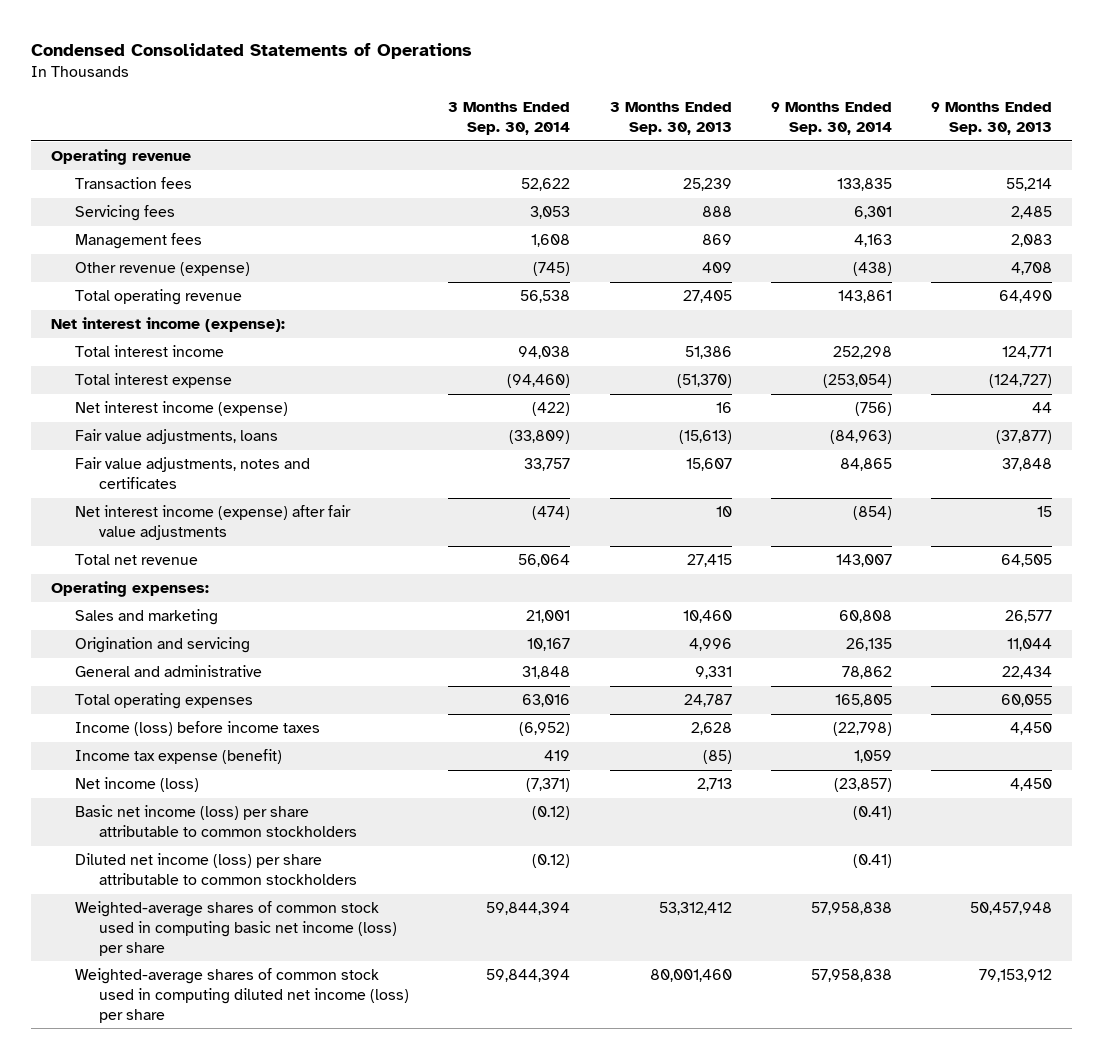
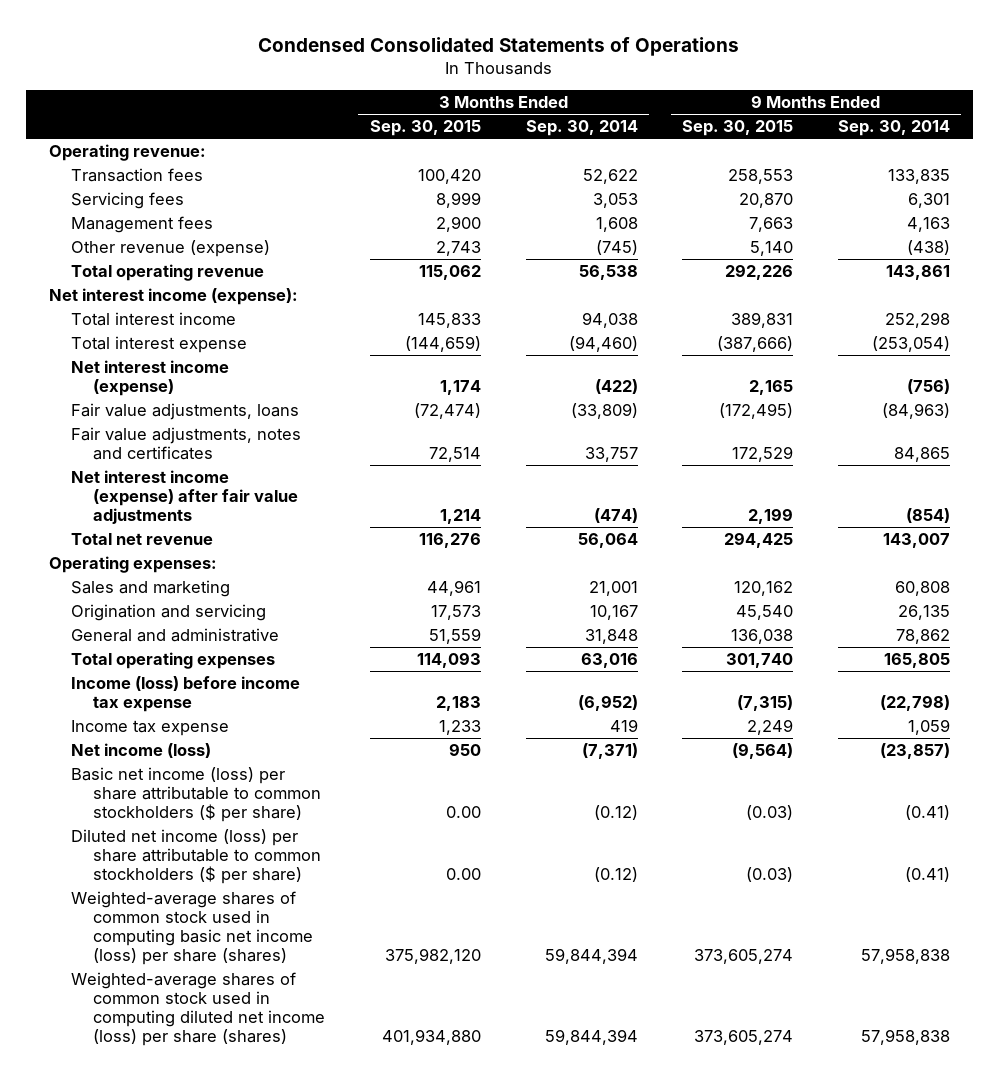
[609,102,732,135] 3 Months Ended Sep. 30, 2013 -> none
[930,102,1052,135] 9 Months Ended Sep. 30, 2013 -> none
none -> [369,120,481,137] Sep. 30, 2015
none -> [682,120,794,137] Sep. 30, 2015
[50,149,191,166] Operating revenue -> [48,143,206,161] Operating revenue:
[74,721,320,737] Income (loss) before income taxes -> [70,675,300,713] Income (loss) before income tax expense
[74,749,282,765] Income tax expense (benefit) -> [70,719,229,736] Income tax expense
[74,805,358,838] Basic net income (loss) per share attributable to common stockholders -> [70,766,321,823] Basic net income (loss) per share attributable to common stockholders ($ per share)
[74,853,358,886] Diluted net income (loss) per share attributable to common stockholders -> [70,828,321,885] Diluted net income (loss) per share attributable to common stockholders ($ per share)
[74,901,398,956] Weighted-average shares of common stock used in computing basic net income (loss) per share -> [70,890,313,966] Weighted-average shares of common stock used in computing basic net income (loss) per share (shares)
[74,968,410,1023] Weighted-average shares of common stock used in computing diluted net income (loss) per share -> [70,971,325,1047] Weighted-average shares of common stock used in computing diluted net income (loss) per share (shares)

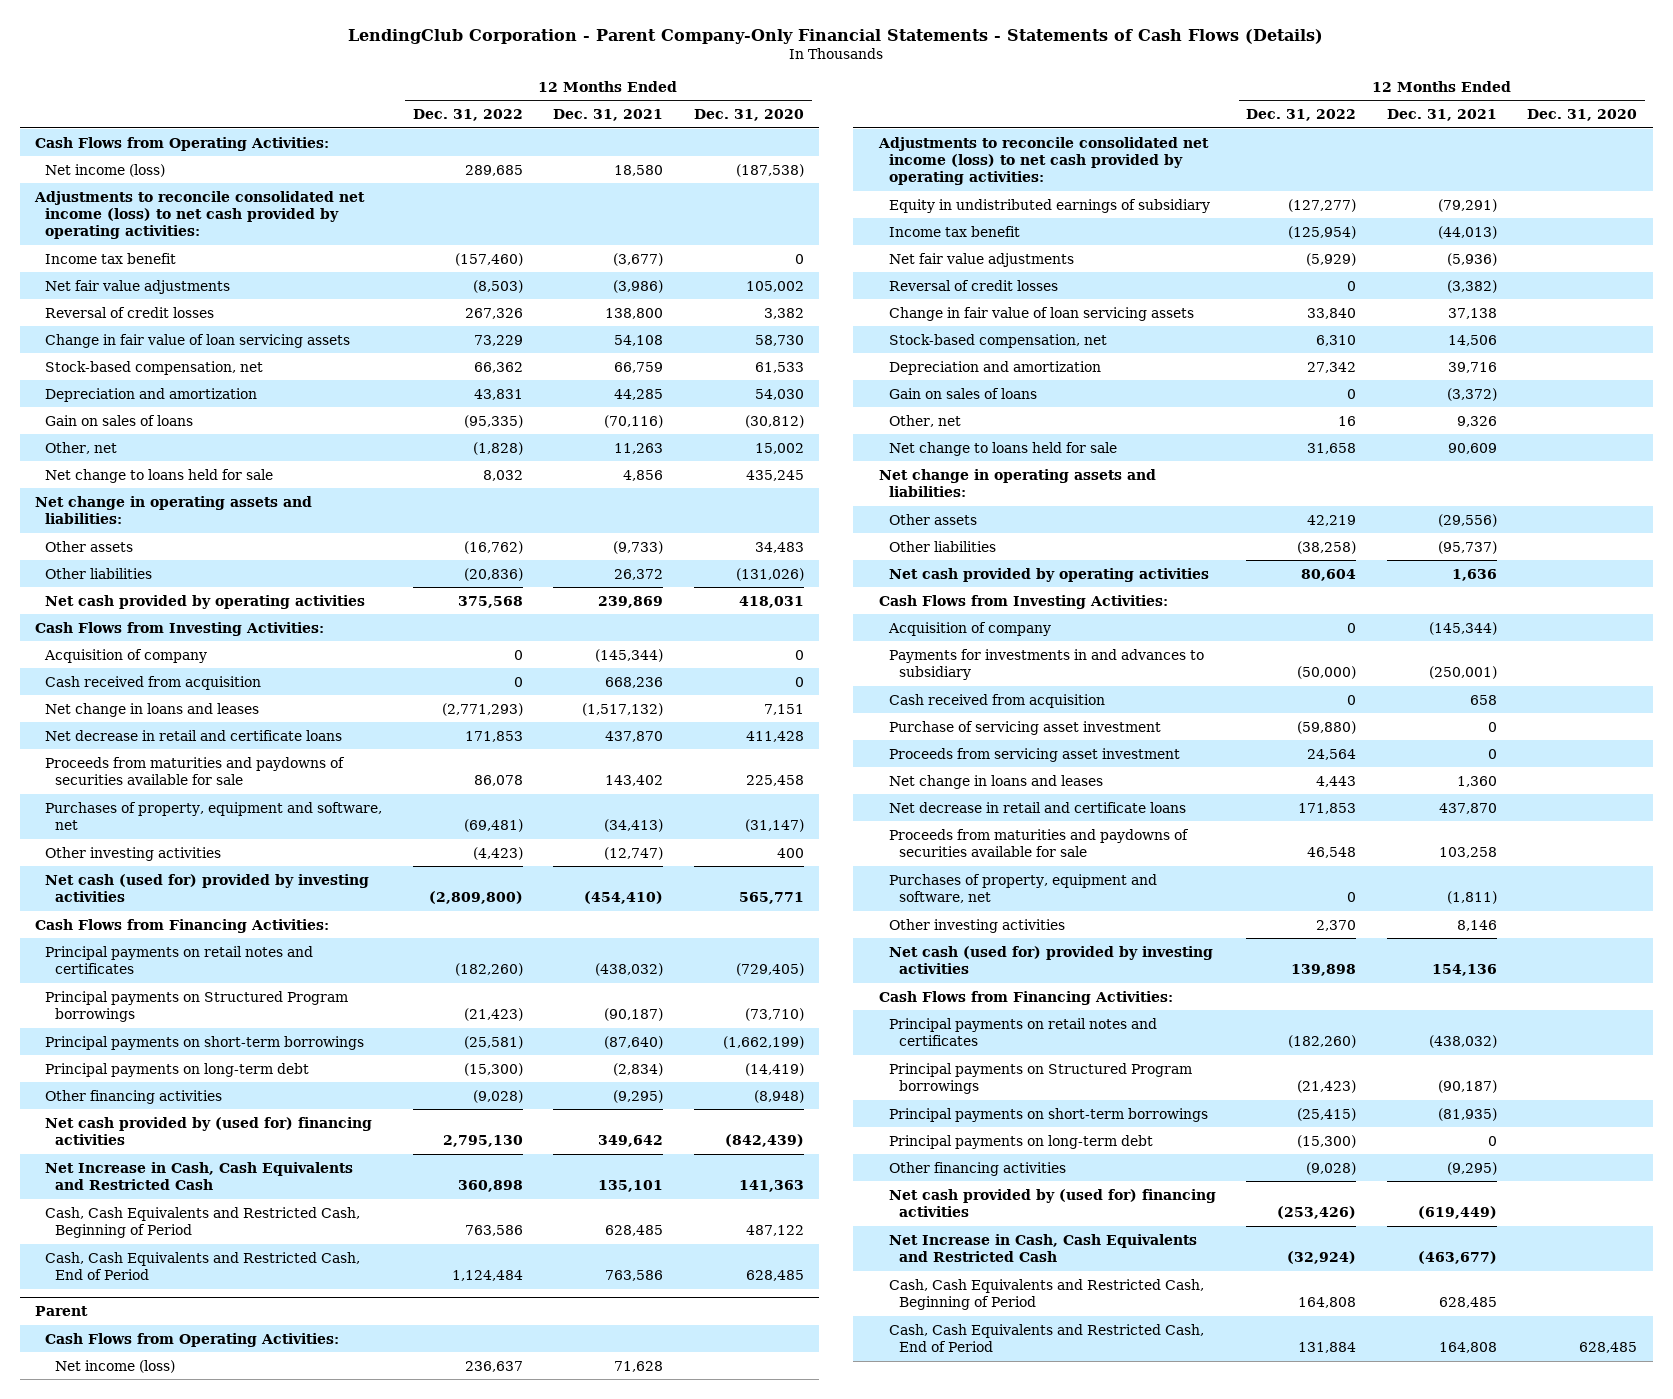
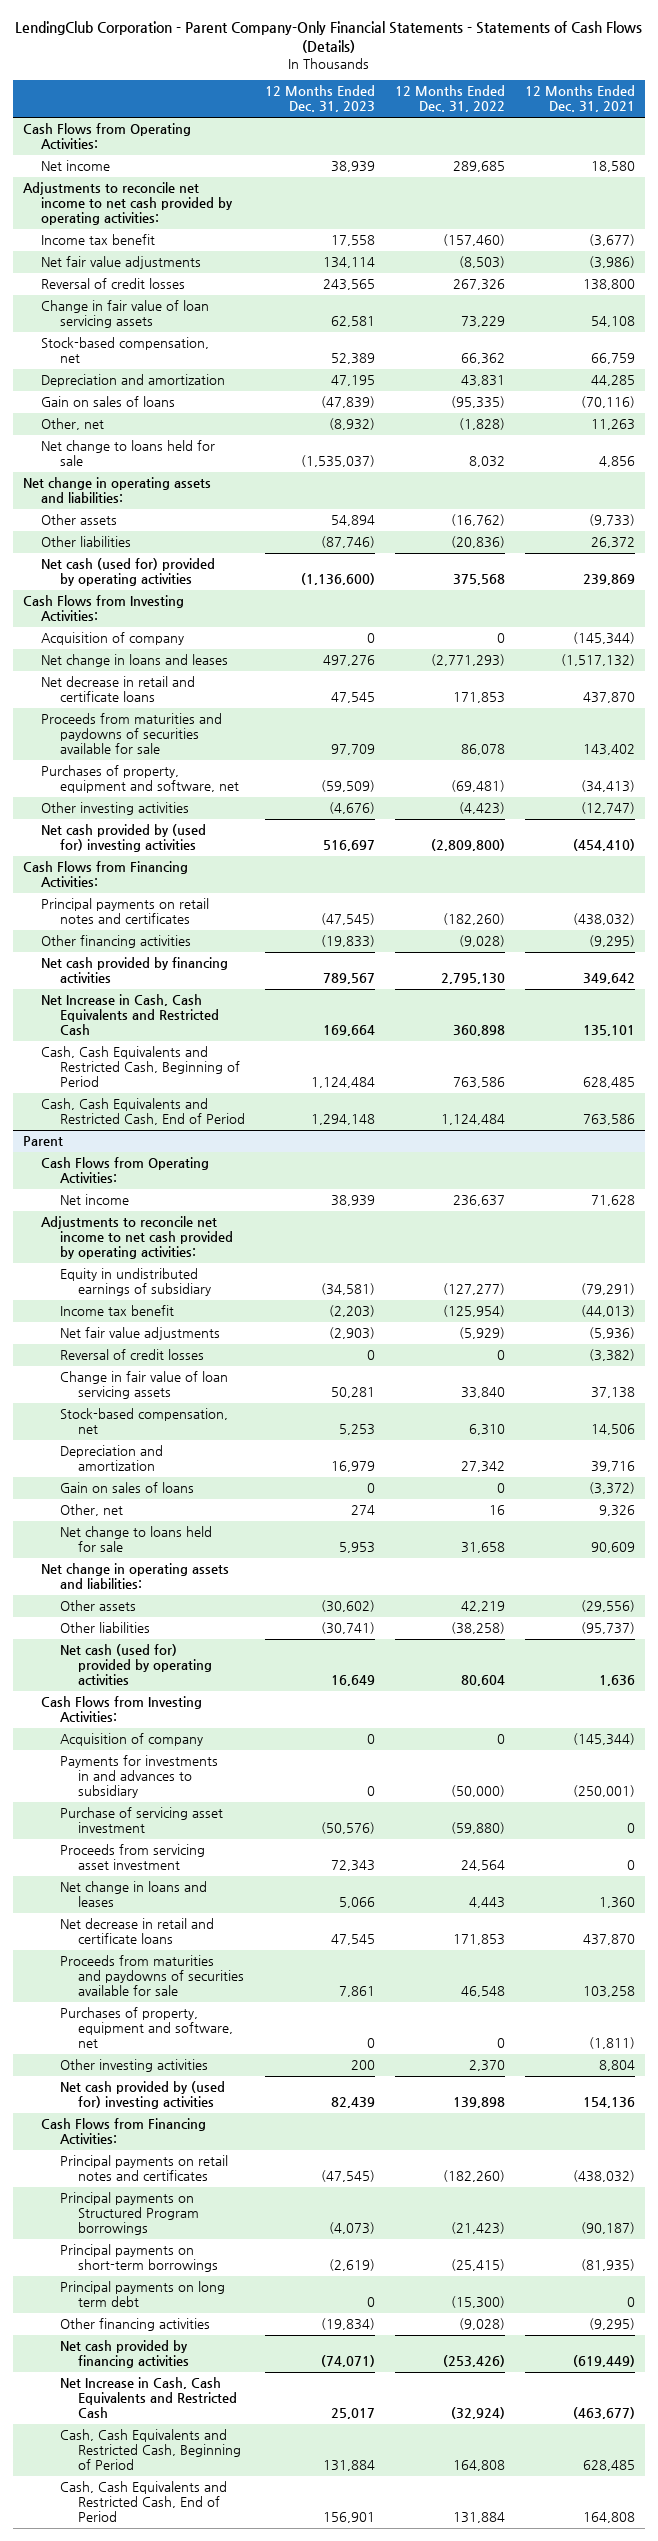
[693,108,804,121] Dec. 31, 2020 -> none
none -> [264,85,375,113] 12 Months Ended Dec. 31, 2023
[45,163,166,177] Net income (loss) -> [41,160,111,172] Net income
[34,190,366,240] Adjustments to reconcile consolidated net income (loss) to net cash provided by operating activities: -> [22,182,234,226] Adjustments to reconcile net income to net cash provided by operating activities:
[45,594,366,609] Net cash provided by operating activities -> [41,558,216,587] Net cash (used for) provided by operating activities
[45,675,262,690] Cash received from acquisition -> none
[45,873,370,903] Net cash (used for) provided by investing activities -> [41,824,207,853] Net cash provided by (used for) investing activities
[45,990,349,1023] Principal payments on Structured Program borrowings -> none
[45,1035,365,1050] Principal payments on short-term borrowings -> none
[45,1062,310,1077] Principal payments on long-term debt -> none
[45,1116,373,1146] Net cash provided by (used for) financing activities -> [41,957,229,984] Net cash provided by financing activities
[55,1359,176,1373] Net income (loss) -> [59,1194,129,1206] Net income
[877,136,1209,186] Adjustments to reconcile consolidated net income (loss) to net cash provided by operating activities: -> [41,1216,233,1260] Adjustments to reconcile net income to net cash provided by operating activities:
[888,567,1209,582] Net cash provided by operating activities -> [59,1644,213,1686] Net cash (used for) provided by operating activities
[888,693,1105,708] Cash received from acquisition -> none
[1456,919,1497,931] 8,146 -> [599,2060,636,2072] 8,804
[888,945,1213,975] Net cash (used for) provided by investing activities -> [59,2081,225,2110] Net cash provided by (used for) investing activities
[888,1134,1153,1149] Principal payments on long-term debt -> [59,2281,225,2308] Principal payments on long term debt
[888,1188,1216,1218] Net cash provided by (used for) financing activities -> [59,2340,190,2369] Net cash provided by financing activities

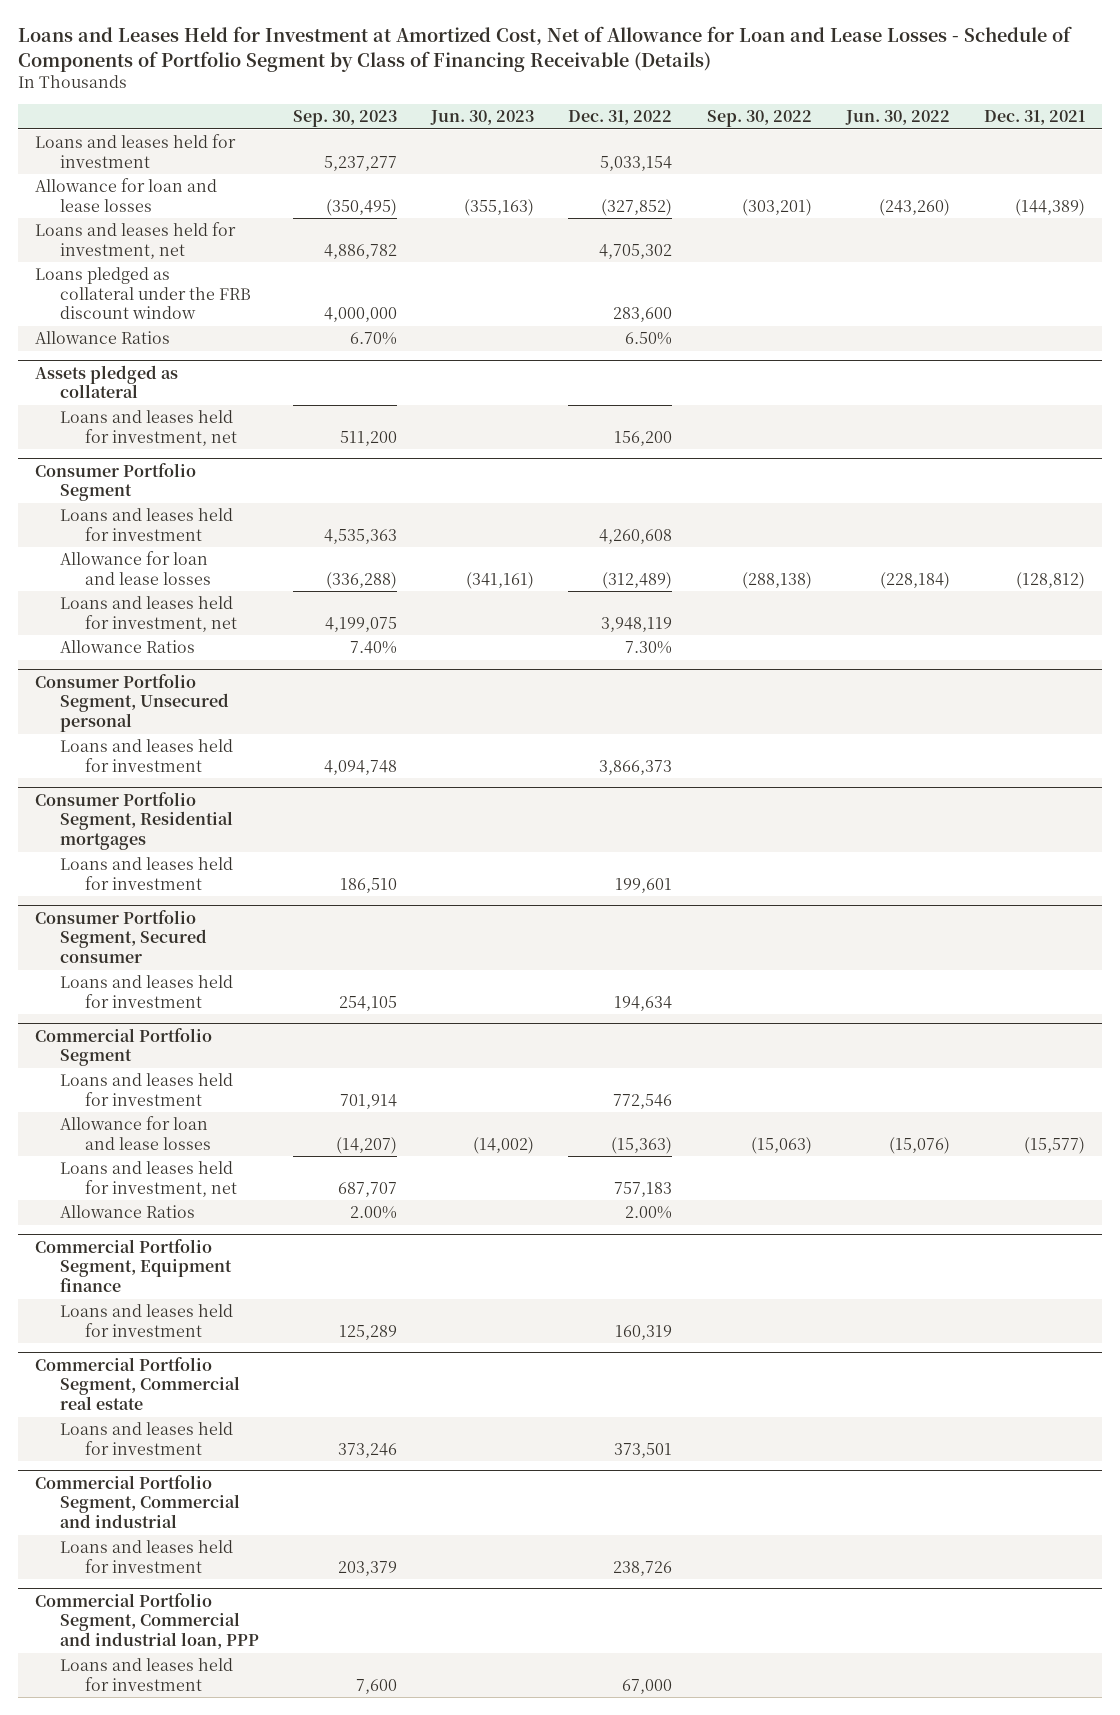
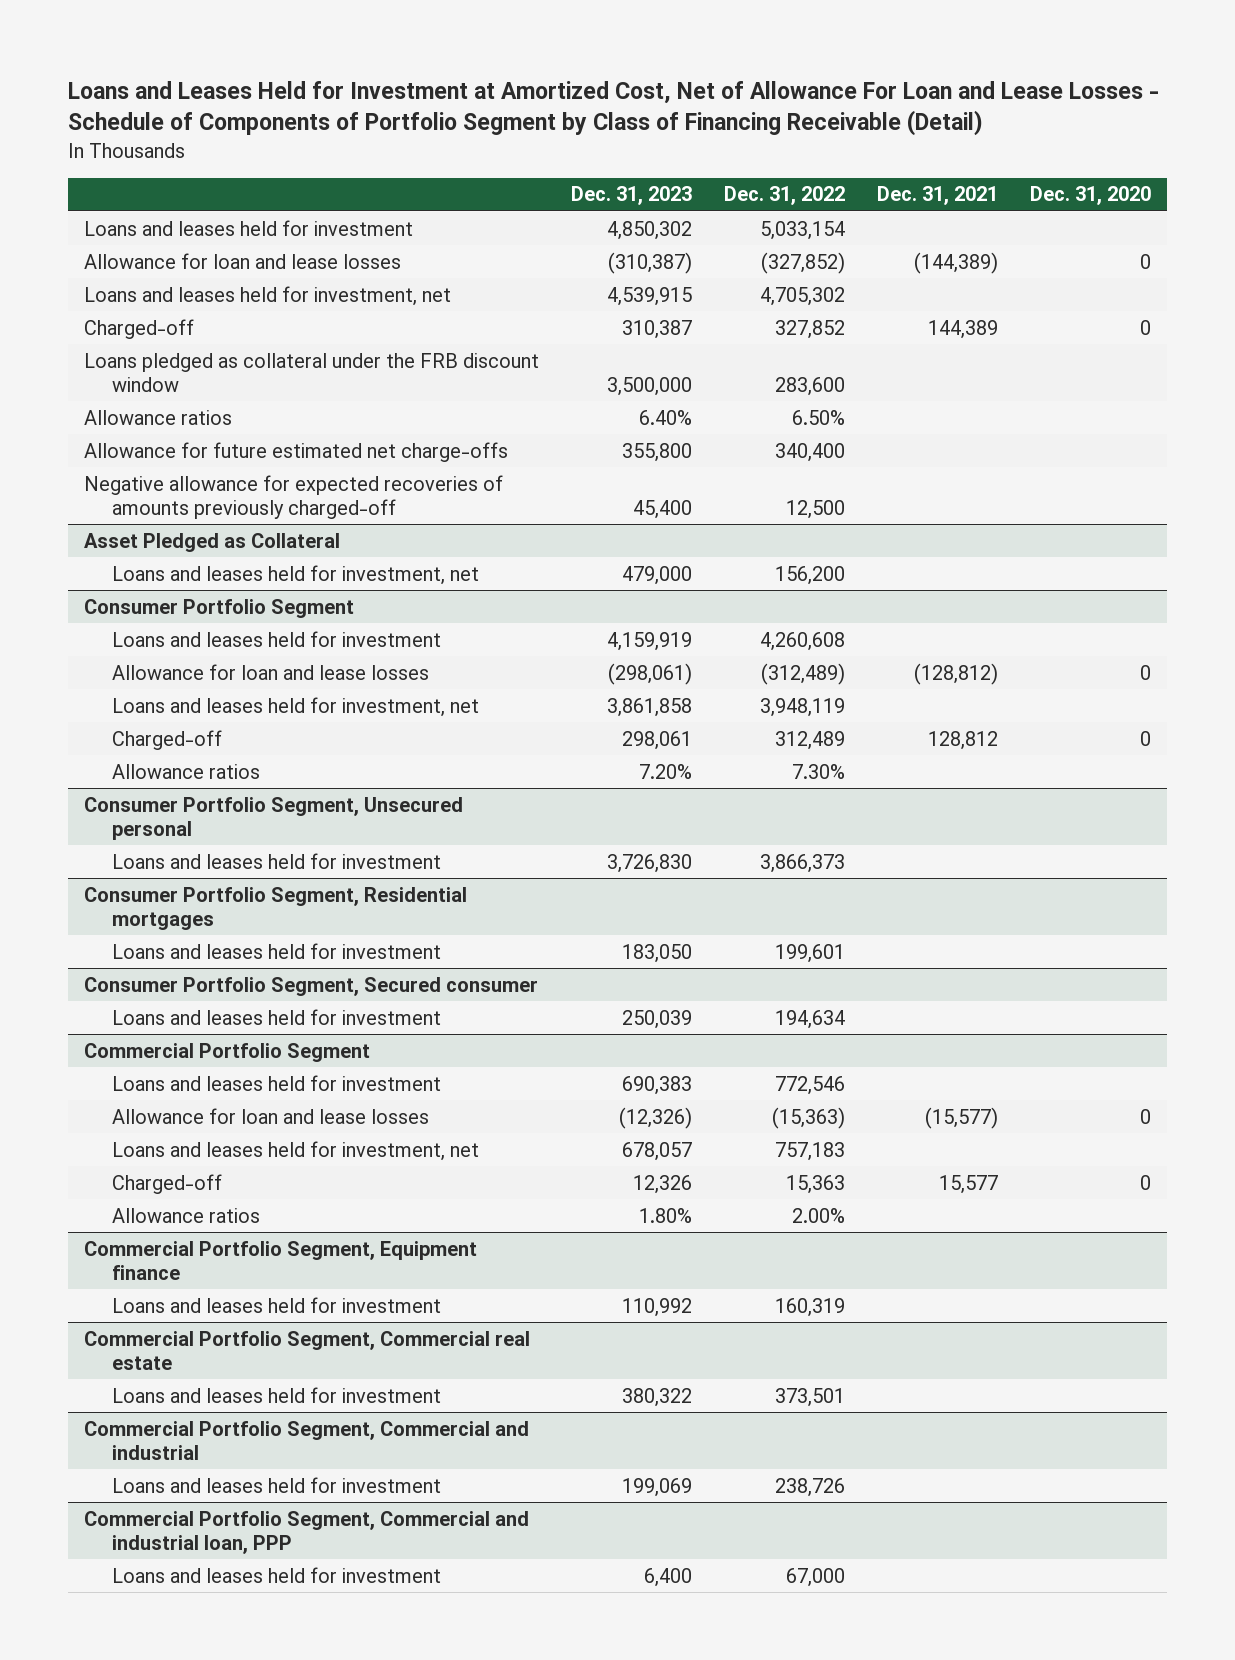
[17,26,1072,72] Loans and Leases Held for Investment at Amortized Cost, Net of Allowance for Loan and Lease Losses - Schedule of Components of Portfolio Segment by Class of Financing Receivable (Details) -> [67,81,1159,137] Loans and Leases Held for Investment at Amortized Cost, Net of Allowance For Loan and Lease Losses - Schedule of Components of Portfolio Segment by Class of Financing Receivable (Detail)
[293,110,398,128] Sep. 30, 2023 -> none
[430,110,535,126] Jun. 30, 2023 -> none
[706,110,812,128] Sep. 30, 2022 -> none
[844,110,950,126] Jun. 30, 2022 -> none
none -> [570,186,692,206] Dec. 31, 2023
none -> [1030,186,1152,206] Dec. 31, 2020
none -> [83,318,194,339] Charged-off
[34,331,170,345] Allowance Ratios -> [83,409,232,425] Allowance ratios
none -> [83,441,508,462] Allowance for future estimated net charge-offs
none -> [83,474,503,520] Negative allowance for expected recoveries of amounts previously charged-off
[34,364,178,399] Assets pledged as collateral -> [83,532,340,552] Asset Pledged as Collateral
none -> [112,729,223,750] Charged-off
[60,640,196,654] Allowance Ratios -> [112,763,261,779] Allowance ratios
none -> [112,1173,223,1194] Charged-off
[60,1205,196,1219] Allowance Ratios -> [112,1207,261,1223] Allowance ratios

